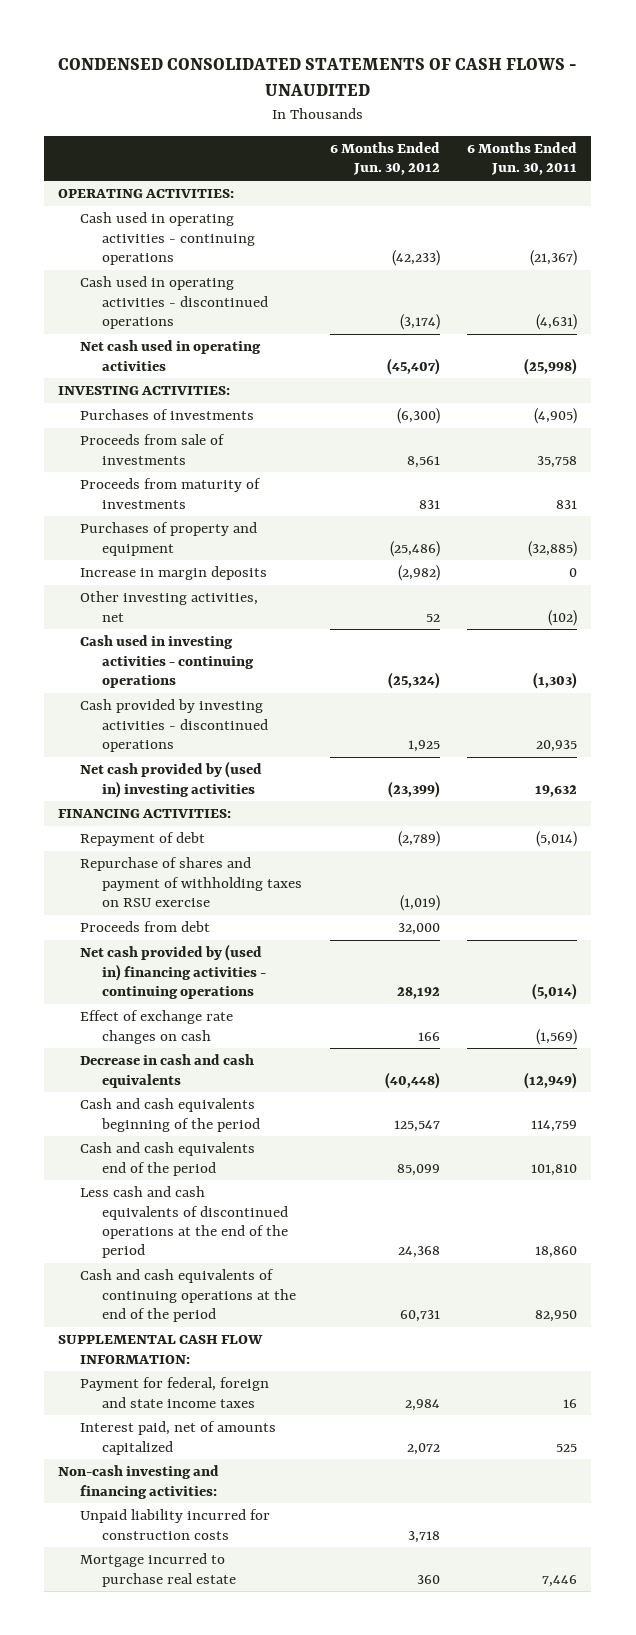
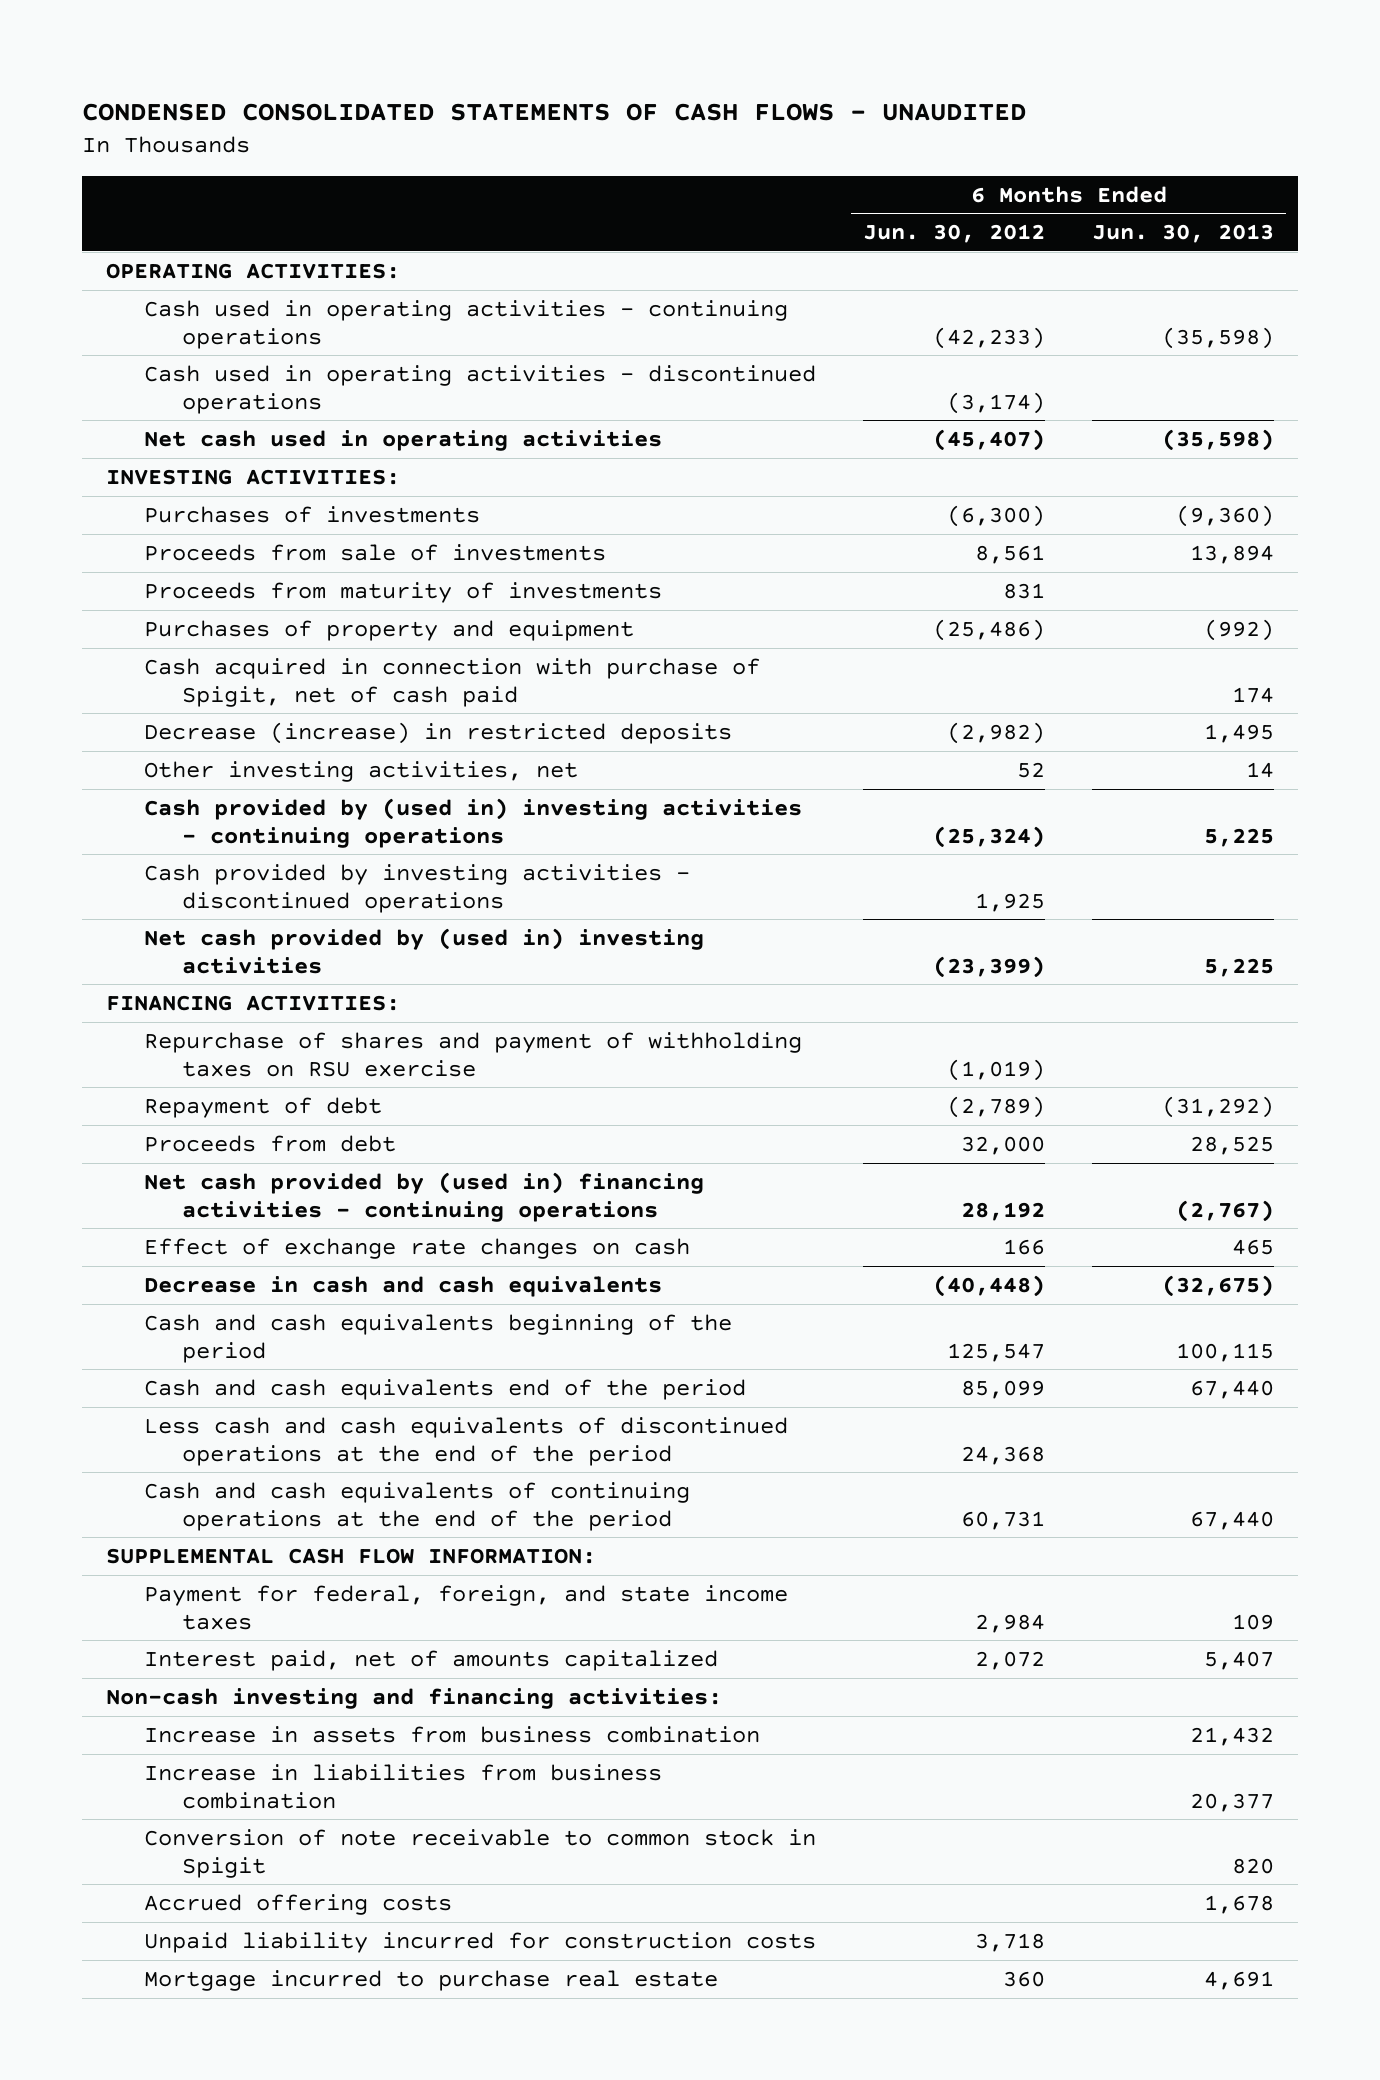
[467,142,578,176] 6 Months Ended Jun. 30, 2011 -> none
none -> [1092,224,1275,244] Jun. 30, 2013
none -> [143,657,760,707] Cash acquired in connection with purchase of Spigit, net of cash paid
[80,566,268,581] Increase in margin deposits -> [143,721,732,744] Decrease (increase) in restricted deposits
[80,635,254,688] Cash used in investing activities - continuing operations -> [143,797,802,848] Cash provided by (used in) investing activities - continuing operations
[80,832,206,847] Repayment of debt -> [143,1096,382,1118] Repayment of debt
[80,1377,270,1408] Payment for federal, foreign and state income taxes -> [143,1584,788,1630] Payment for federal, foreign, and state income taxes
none -> [143,1725,760,1743] Increase in assets from business combination
none -> [143,1763,662,1809] Increase in liabilities from business combination
none -> [143,1828,816,1878] Conversion of note receivable to common stock in Spigit
none -> [143,1893,452,1915] Accrued offering costs

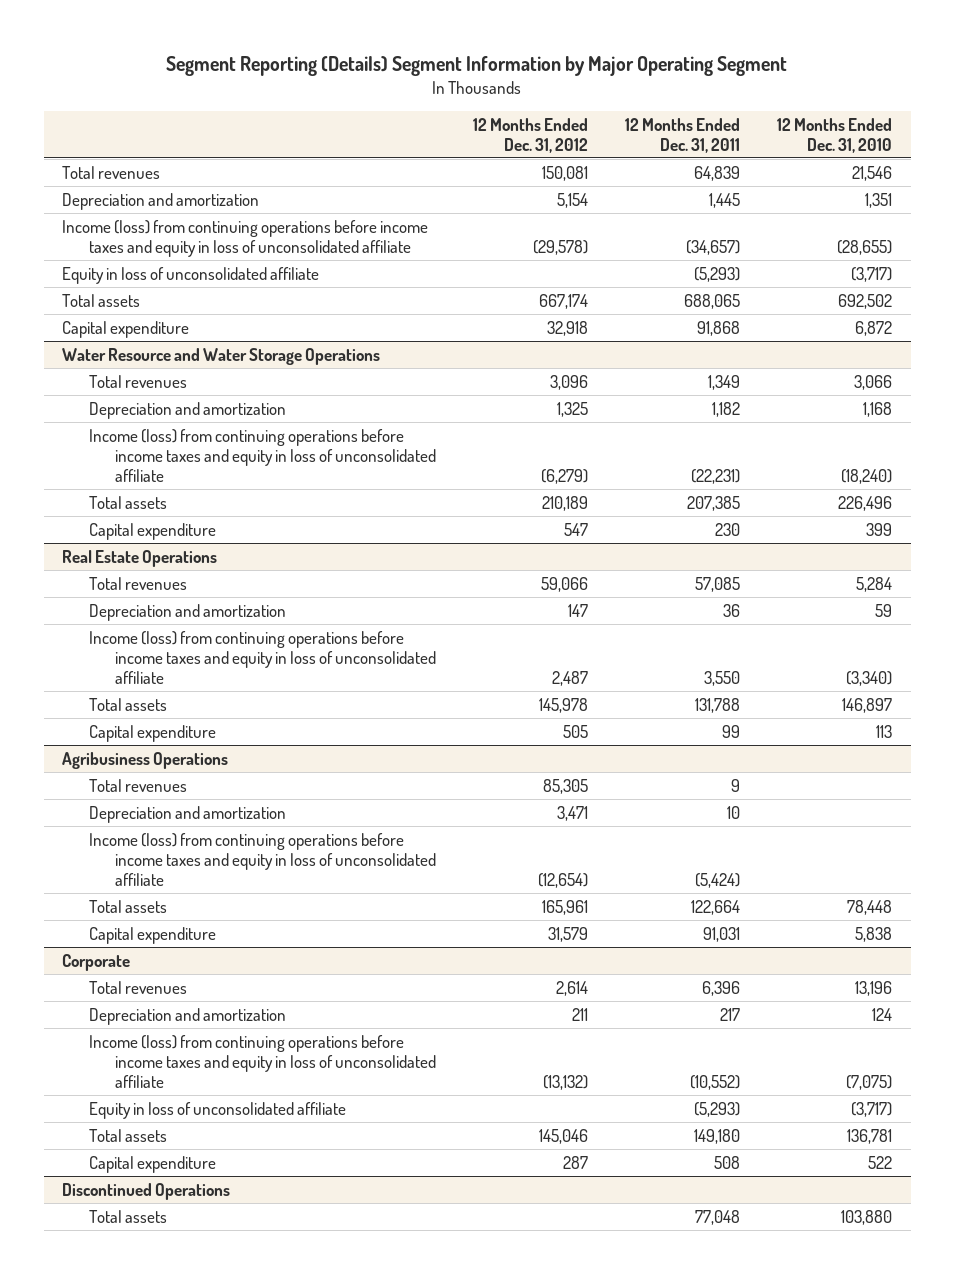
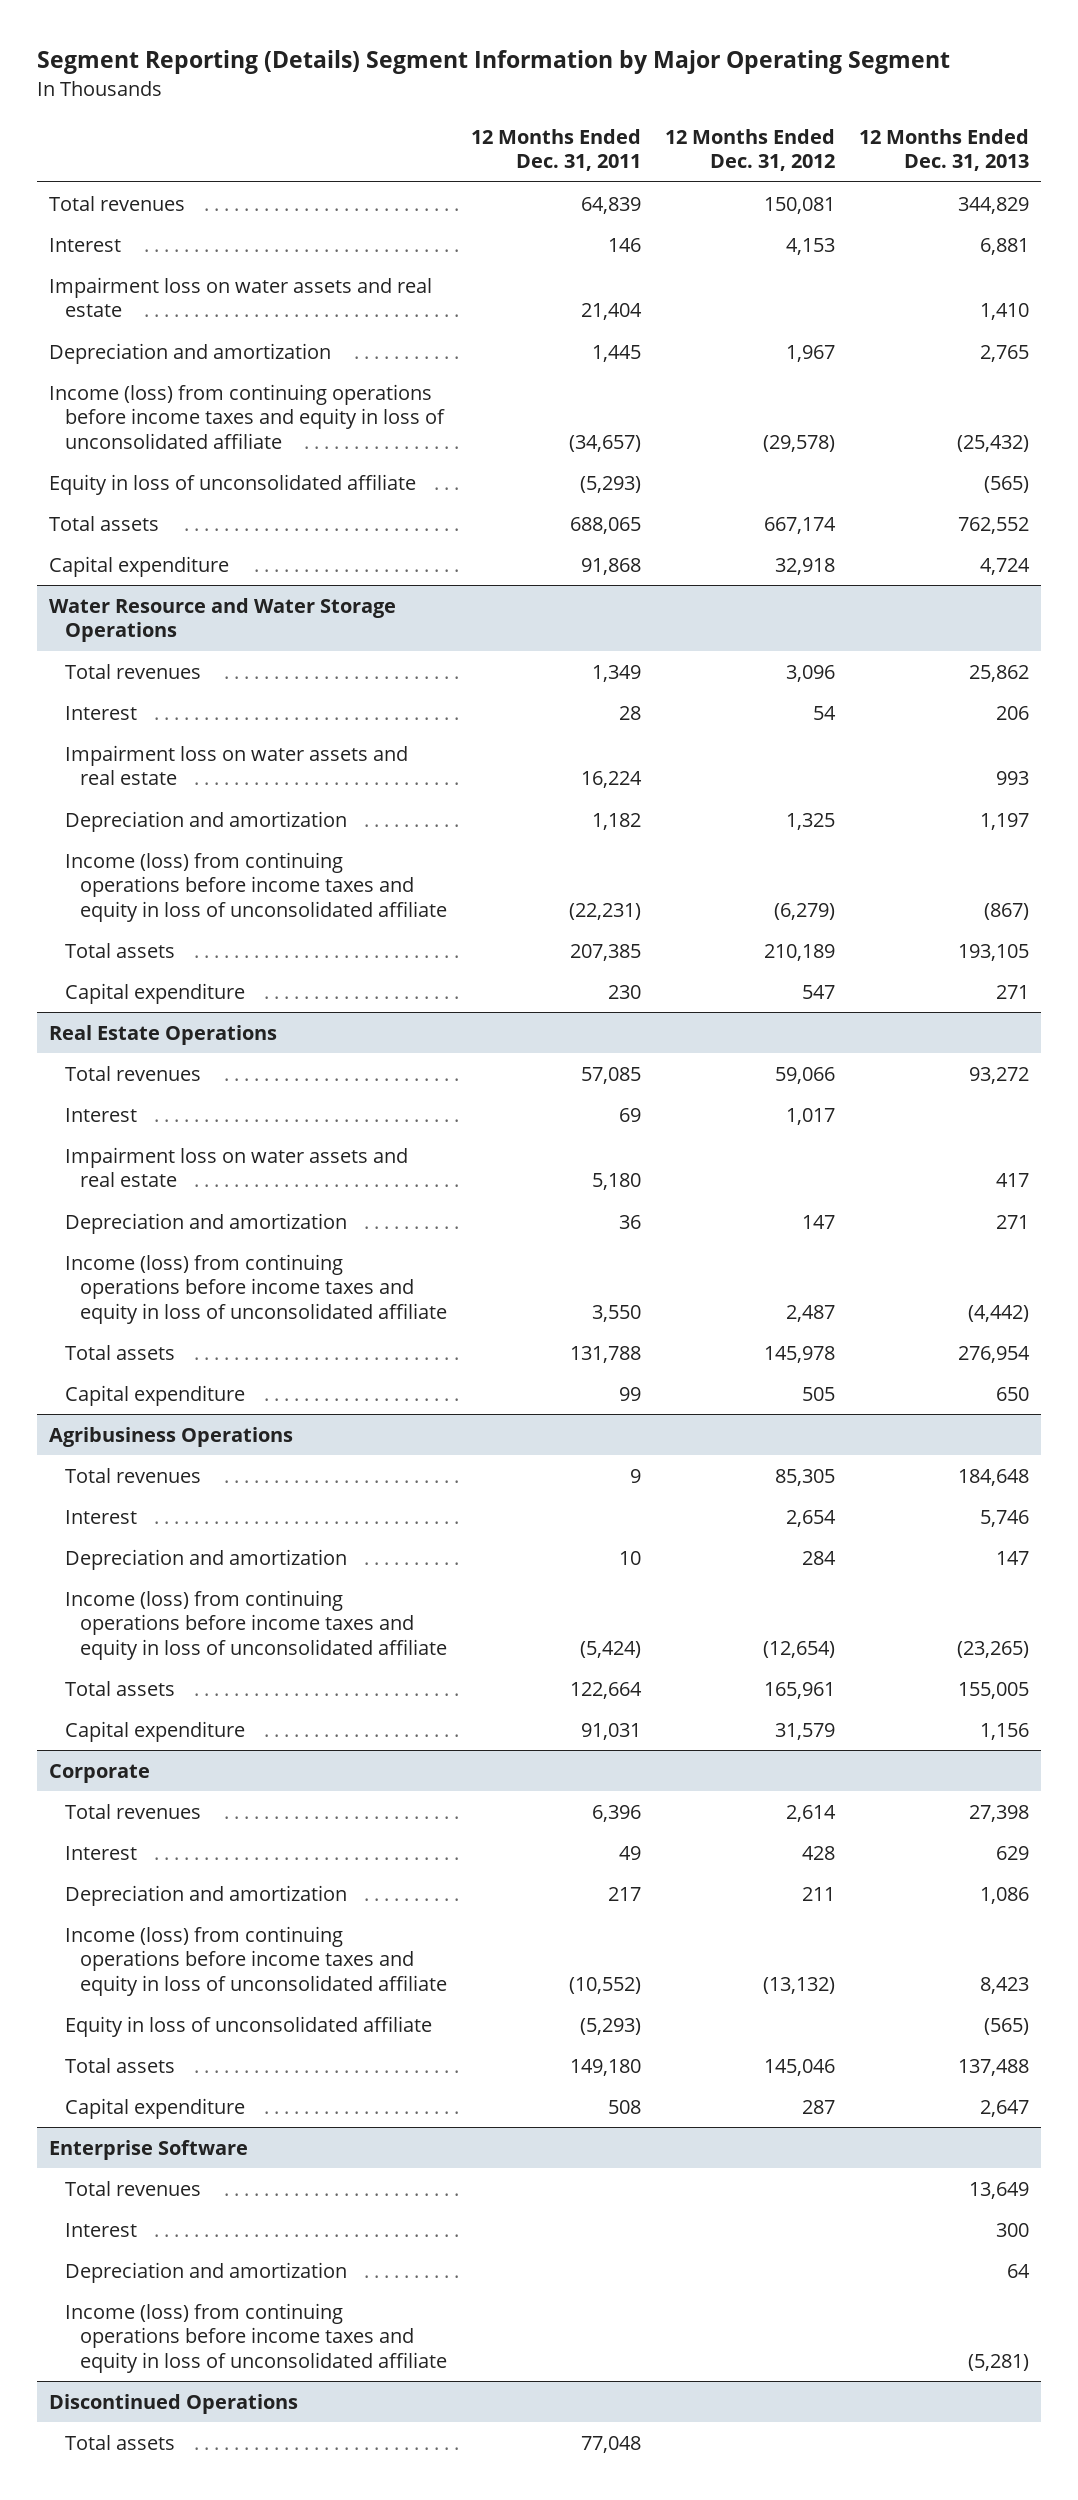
[777,117,893,153] 12 Months Ended Dec. 31, 2010 -> none
none -> [858,128,1029,172] 12 Months Ended Dec. 31, 2013
none -> [48,237,121,252] Interest
none -> [48,276,432,318] Impairment loss on water assets and real estate
[557,192,589,208] 5,154 -> [785,344,835,362] 1,967
none -> [64,705,137,720] Interest
none -> [64,744,408,786] Impairment loss on water assets and real estate
none -> [64,1107,137,1122] Interest
none -> [64,1146,408,1188] Impairment loss on water assets and real estate
none -> [64,1509,137,1524] Interest
[557,805,589,821] 3,471 -> [801,1550,836,1565] 284
none -> [64,1845,137,1860] Interest
none -> [48,2139,248,2160] Enterprise Software
none -> [64,2180,201,2196] Total revenues
none -> [64,2222,137,2237] Interest
none -> [64,2261,347,2283] Depreciation and amortization
none -> [64,2302,448,2374] Income (loss) from continuing operations before income taxes and equity in loss of unconsolidated affiliate

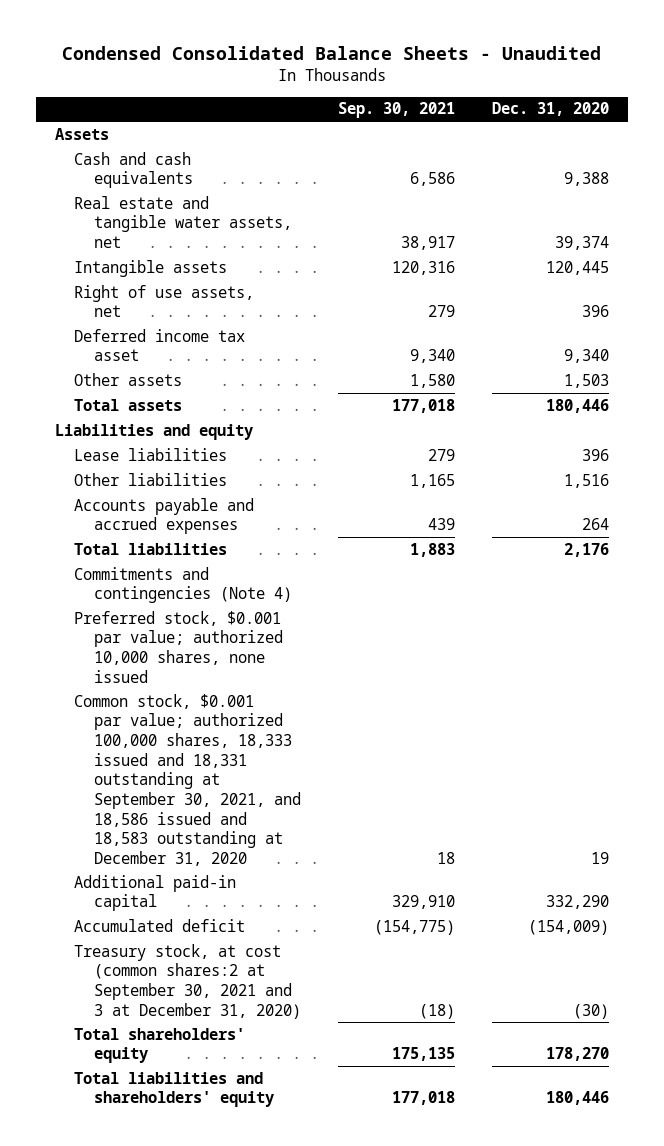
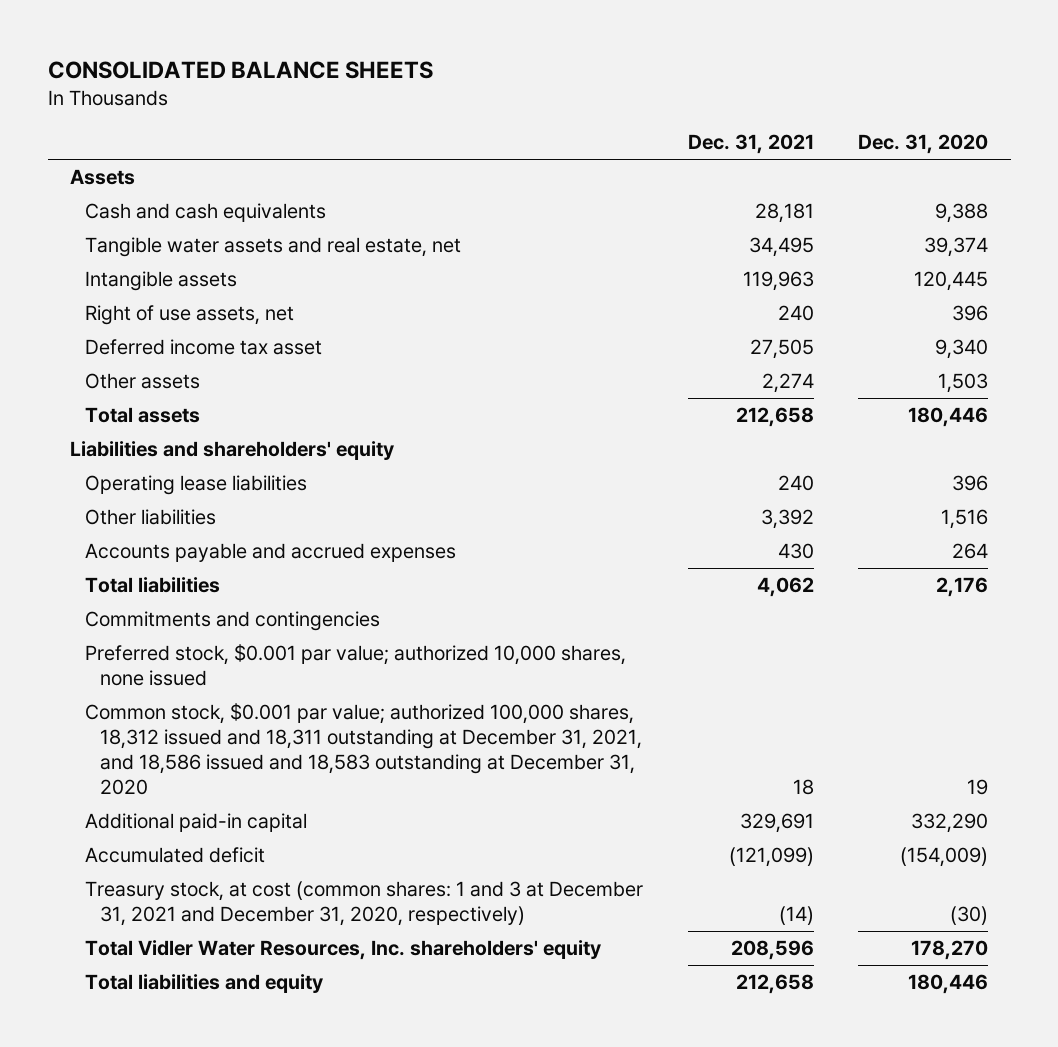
[62,46,602,61] Condensed Consolidated Balance Sheets - Unaudited -> [47,61,433,80] CONSOLIDATED BALANCE SHEETS
[338,102,456,119] Sep. 30, 2021 -> none
none -> [687,134,814,155] Dec. 31, 2021
[74,195,292,249] Real estate and tangible water assets, net -> [85,237,462,258] Tangible water assets and real estate, net
[54,423,253,440] Liabilities and equity -> [69,441,394,461] Liabilities and shareholders' equity
[74,447,228,461] Lease liabilities -> [85,475,308,496] Operating lease liabilities
[74,566,292,604] Commitments and contingencies (Note 4) -> [85,611,381,632] Commitments and contingencies
[74,693,301,866] Common stock, $0.001 par value; authorized 100,000 shares, 18,333 issued and 18,331 outstanding at September 30, 2021, and 18,586 issued and 18,583 outstanding at December 31, 2020 -> [85,703,643,795] Common stock, $0.001 par value; authorized 100,000 shares, 18,312 issued and 18,311 outstanding at December 31, 2021, and 18,586 issued and 18,583 outstanding at December 31, 2020
[74,943,301,1019] Treasury stock, at cost (common shares:2 at September 30, 2021 and 3 at December 31, 2020) -> [85,881,644,927] Treasury stock, at cost (common shares: 1 and 3 at December 31, 2021 and December 31, 2020, respectively)
[74,1027,246,1064] Total shareholders' equity -> [85,940,602,961] Total Vidler Water Resources, Inc. shareholders' equity
[74,1071,274,1108] Total liabilities and shareholders' equity -> [85,974,324,994] Total liabilities and equity

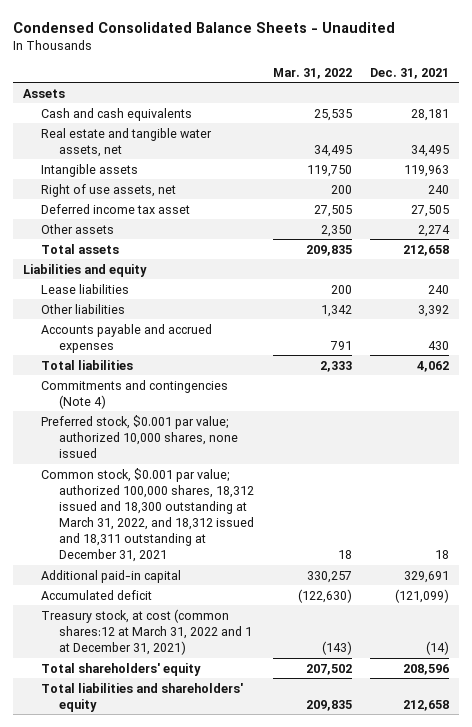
[47,61,433,80] CONSOLIDATED BALANCE SHEETS -> [13,21,396,33] Condensed Consolidated Balance Sheets - Unaudited
[858,134,989,155] Dec. 31, 2020 -> none
none -> [272,67,352,79] Mar. 31, 2022
[85,237,462,258] Tangible water assets and real estate, net -> [40,127,212,157] Real estate and tangible water assets, net
[69,441,394,461] Liabilities and shareholders' equity -> [22,263,147,277] Liabilities and equity
[85,475,308,496] Operating lease liabilities -> [40,283,129,294] Lease liabilities
[85,611,381,632] Commitments and contingencies -> [40,379,228,409] Commitments and contingencies (Note 4)
[85,703,643,795] Common stock, $0.001 par value; authorized 100,000 shares, 18,312 issued and 18,311 outstanding at December 31, 2021, and 18,586 issued and 18,583 outstanding at December 31, 2020 -> [40,467,254,563] Common stock, $0.001 par value; authorized 100,000 shares, 18,312 issued and 18,300 outstanding at March 31, 2022, and 18,312 issued and 18,311 outstanding at December 31, 2021
[85,881,644,927] Treasury stock, at cost (common shares: 1 and 3 at December 31, 2021 and December 31, 2020, respectively) -> [40,608,252,655] Treasury stock, at cost (common shares:12 at March 31, 2022 and 1 at December 31, 2021)
[85,940,602,961] Total Vidler Water Resources, Inc. shareholders' equity -> [40,662,201,676] Total shareholders' equity
[85,974,324,994] Total liabilities and equity -> [40,682,243,712] Total liabilities and shareholders' equity

